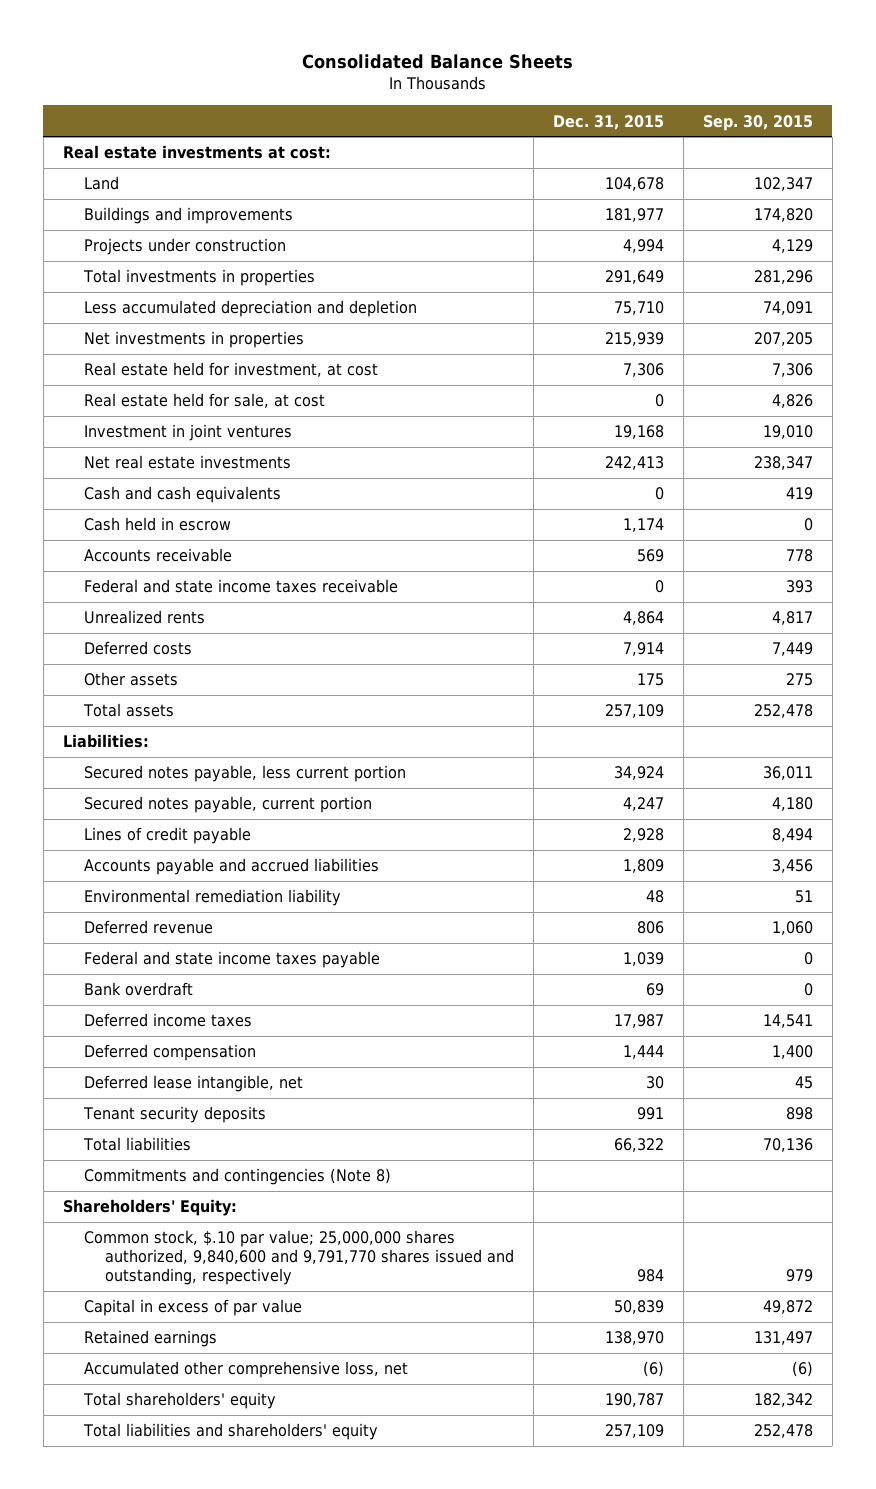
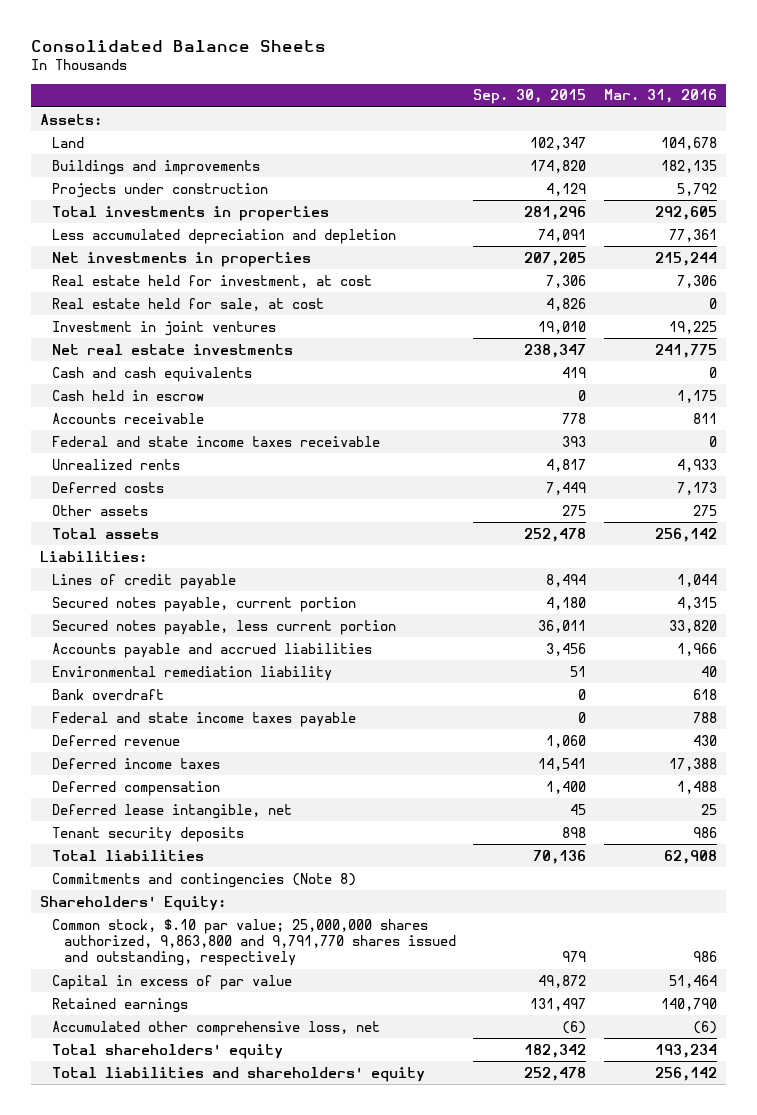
[552,114,664,130] Dec. 31, 2015 -> none
none -> [604,89,718,104] Mar. 31, 2016
[62,145,331,160] Real estate investments at cost: -> none
none -> [39,113,102,125] Assets:
[83,796,372,814] Secured notes payable, current portion -> [51,596,356,612] Secured notes payable, current portion
[83,765,406,783] Secured notes payable, less current portion -> [51,619,396,635] Secured notes payable, less current portion
[83,951,380,969] Federal and state income taxes payable -> [51,711,356,727] Federal and state income taxes payable
[83,920,213,935] Deferred revenue -> [51,734,180,746] Deferred revenue
[83,1230,514,1286] Common stock, $.10 par value; 25,000,000 shares authorized, 9,840,600 and 9,791,770 shares issued and outstanding, respectively -> [51,918,456,967] Common stock, $.10 par value; 25,000,000 shares authorized, 9,863,800 and 9,791,770 shares issued and outstanding, respectively

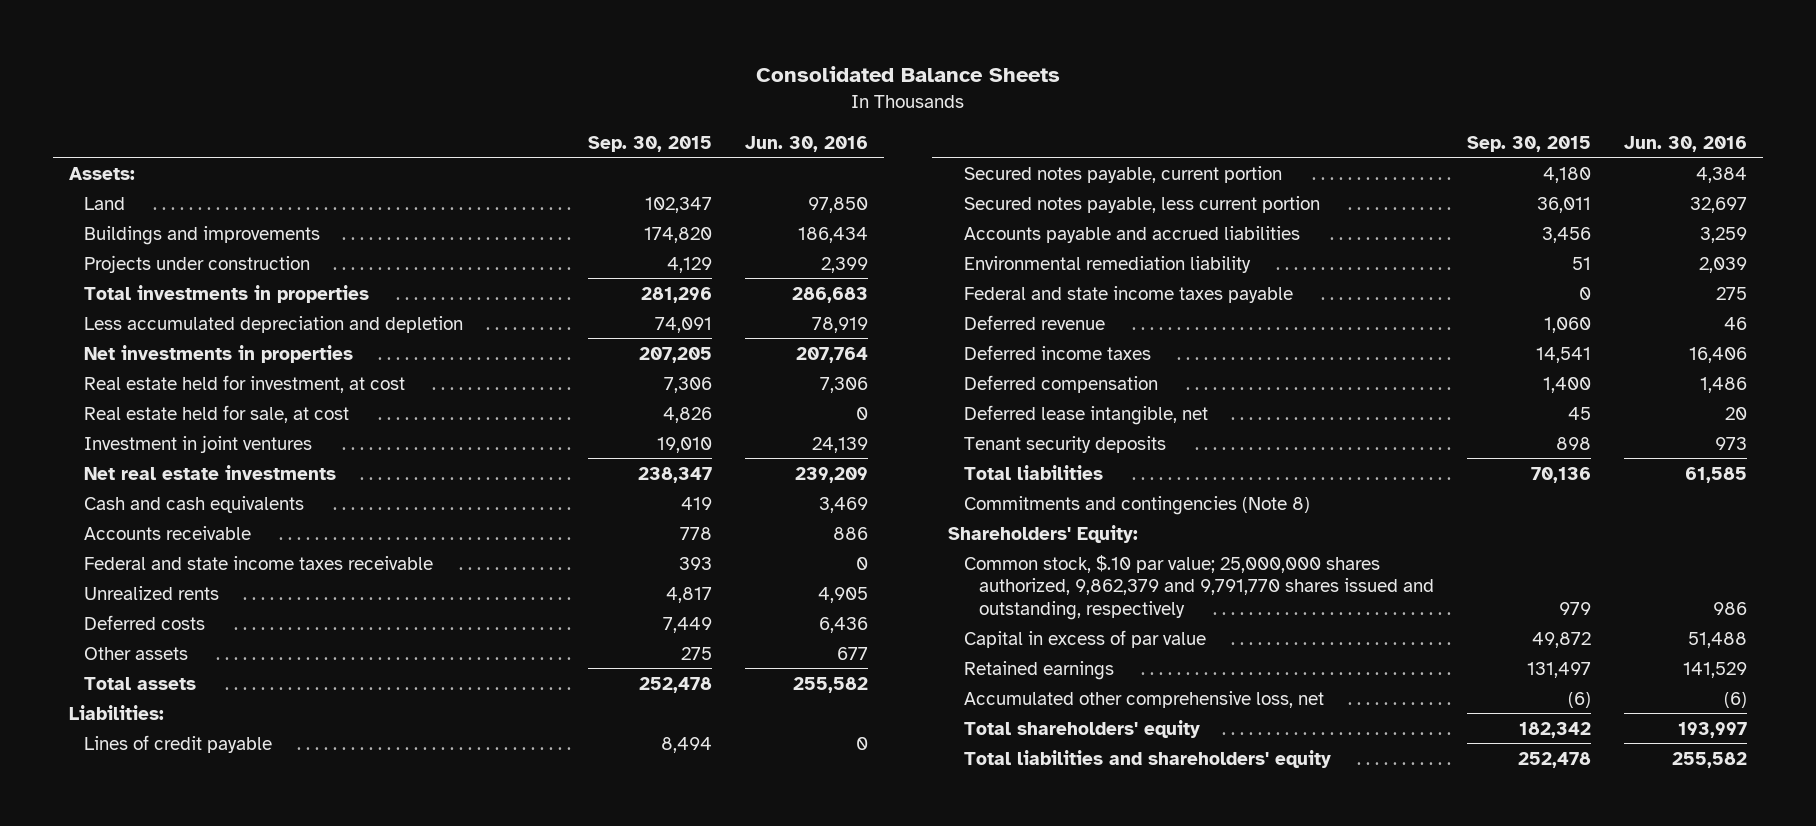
[604,89,718,104] Mar. 31, 2016 -> none
none -> [744,135,868,152] Jun. 30, 2016
[51,389,204,401] Cash held in escrow -> none
[51,688,164,700] Bank overdraft -> none
[51,918,456,967] Common stock, $.10 par value; 25,000,000 shares authorized, 9,863,800 and 9,791,770 shares issued and outstanding, respectively -> [963,554,1435,620] Common stock, $.10 par value; 25,000,000 shares authorized, 9,862,379 and 9,791,770 shares issued and outstanding, respectively

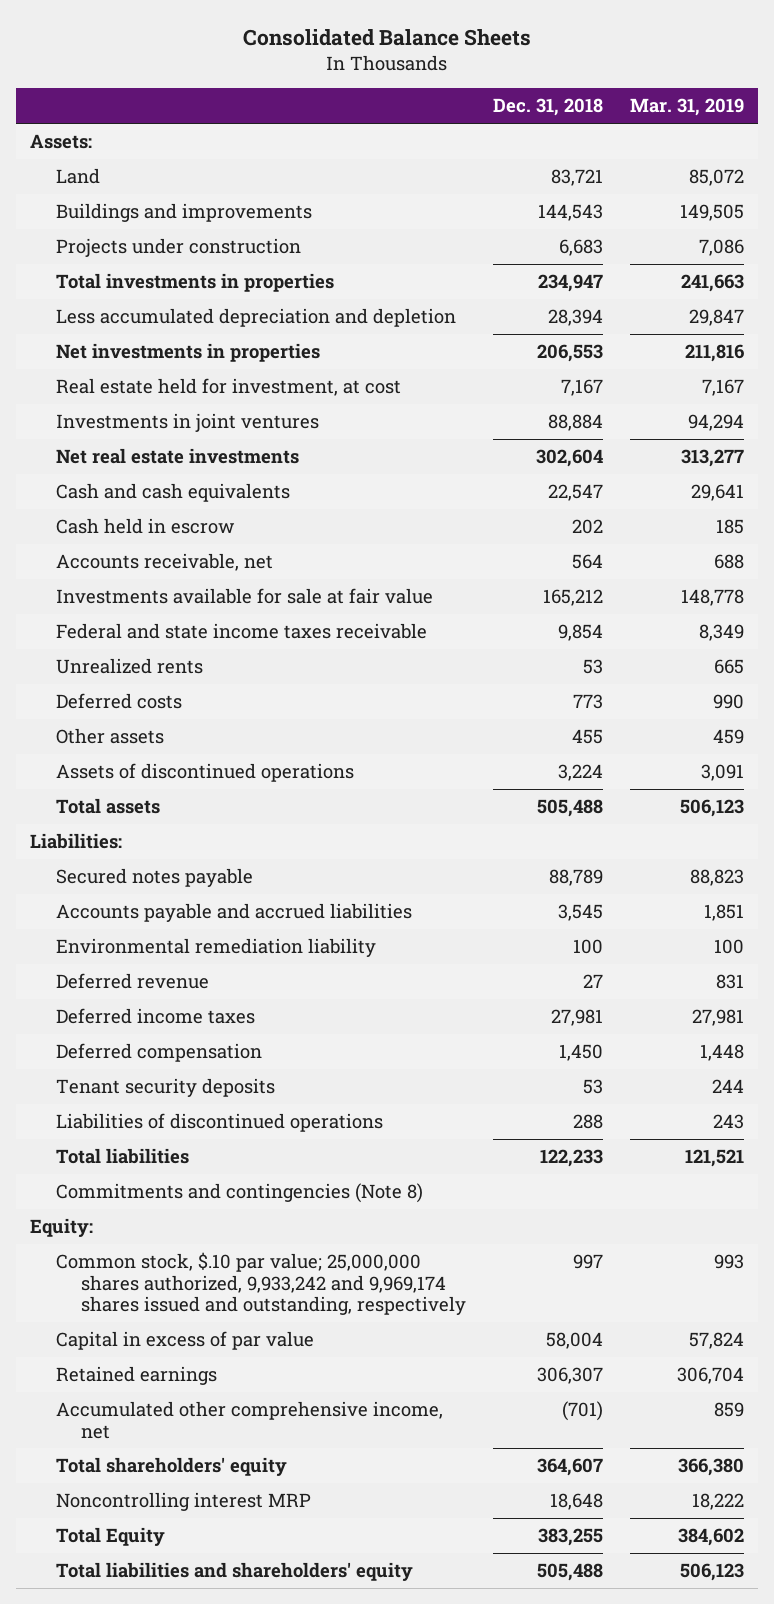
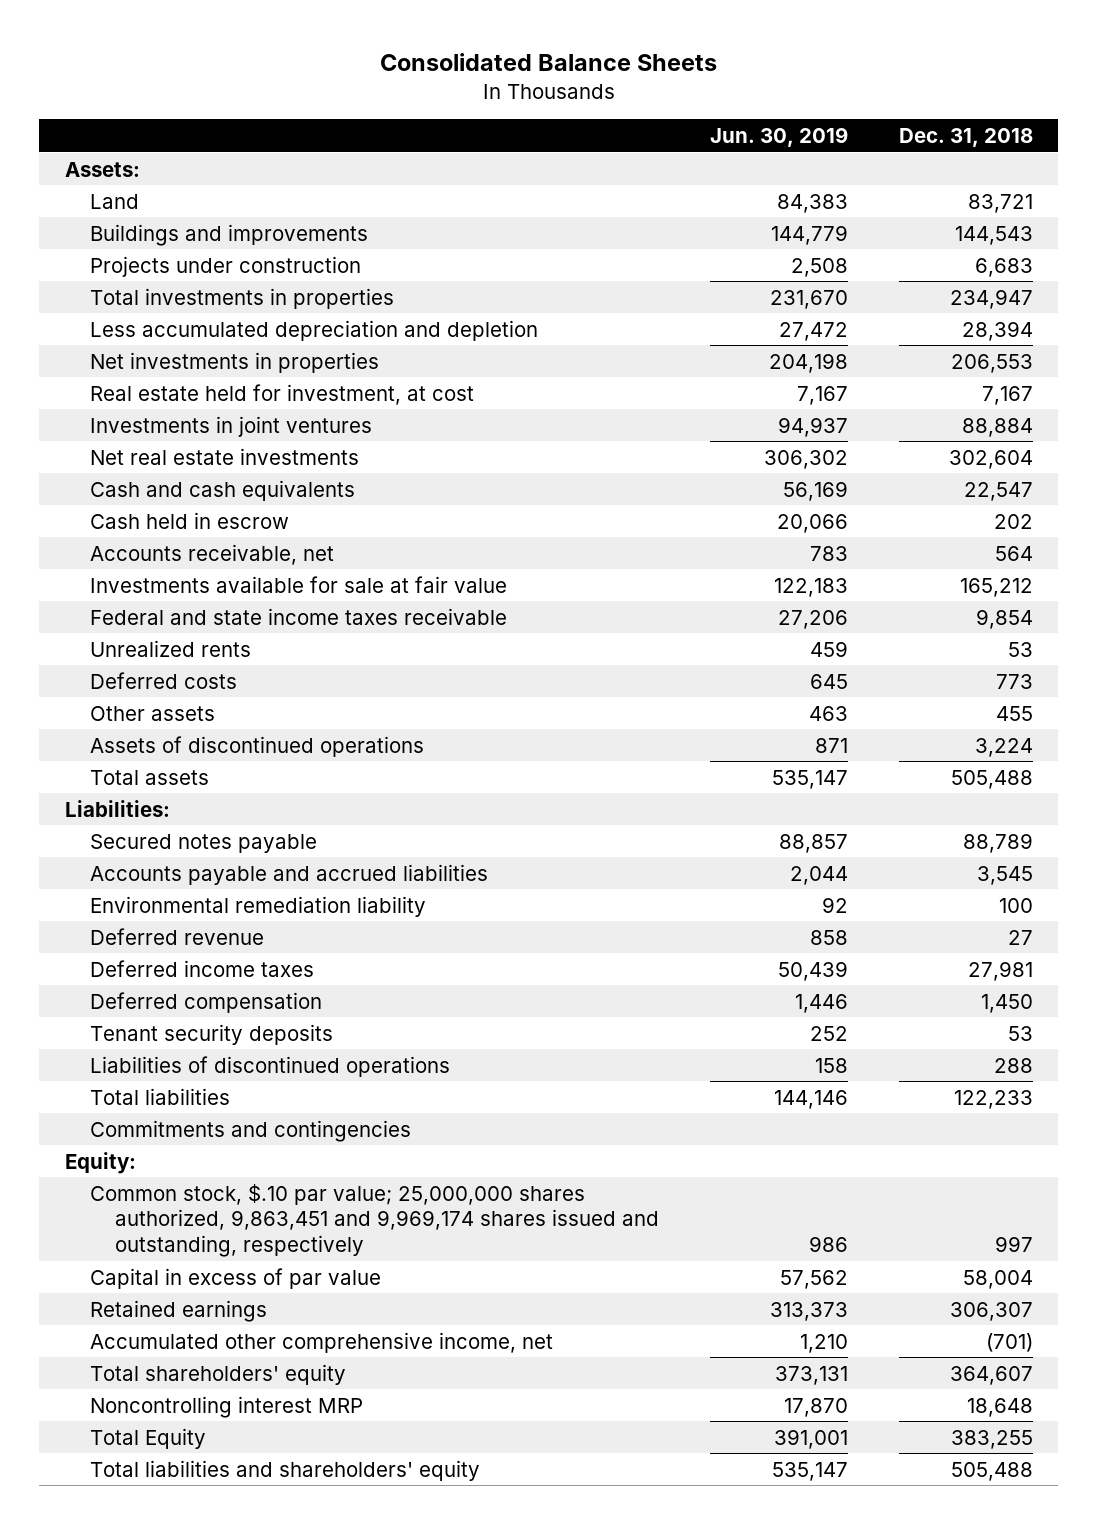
[630,98,745,117] Mar. 31, 2019 -> none
none -> [709,127,848,148] Jun. 30, 2019
[55,1183,423,1204] Commitments and contingencies (Note 8) -> [89,1119,411,1142] Commitments and contingencies
[55,1252,467,1315] Common stock, $.10 par value; 25,000,000 shares authorized, 9,933,242 and 9,969,174 shares issued and outstanding, respectively -> [89,1183,660,1258] Common stock, $.10 par value; 25,000,000 shares authorized, 9,863,451 and 9,969,174 shares issued and outstanding, respectively

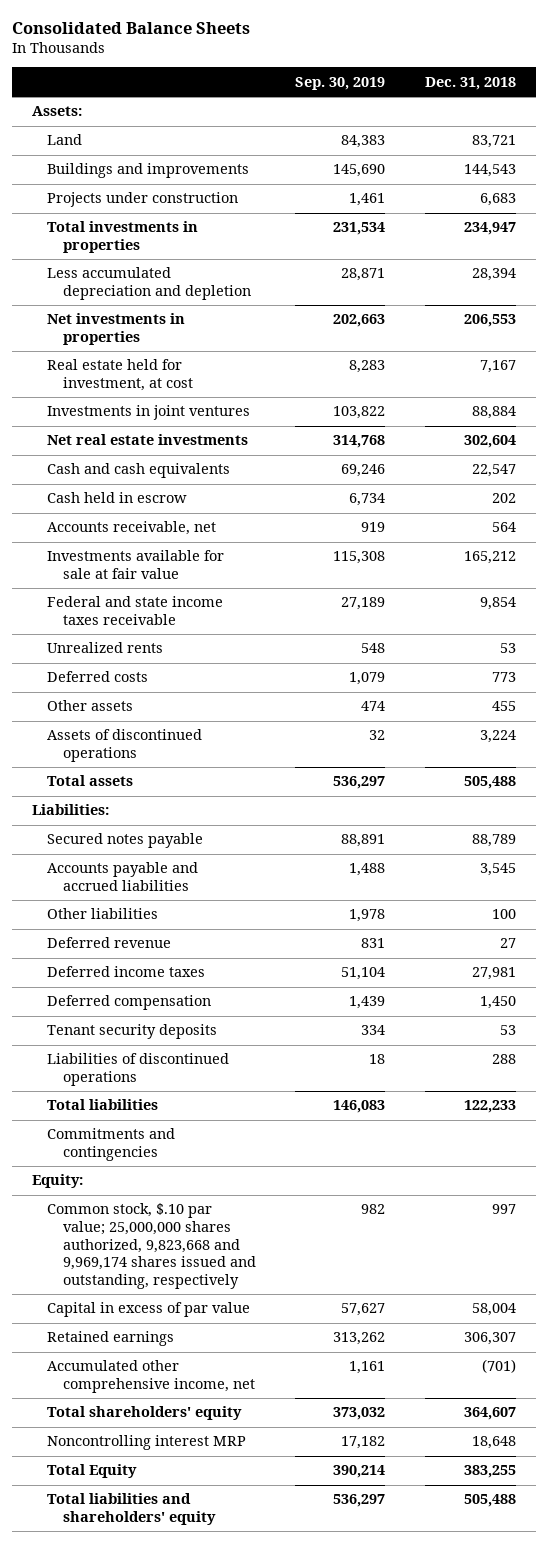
[709,127,848,148] Jun. 30, 2019 -> none
none -> [295,76,386,90] Sep. 30, 2019
[89,895,426,917] Environmental remediation liability -> none
none -> [47,908,159,920] Other liabilities
[89,1183,660,1258] Common stock, $.10 par value; 25,000,000 shares authorized, 9,863,451 and 9,969,174 shares issued and outstanding, respectively -> [47,1203,256,1289] Common stock, $.10 par value; 25,000,000 shares authorized, 9,823,668 and 9,969,174 shares issued and outstanding, respectively

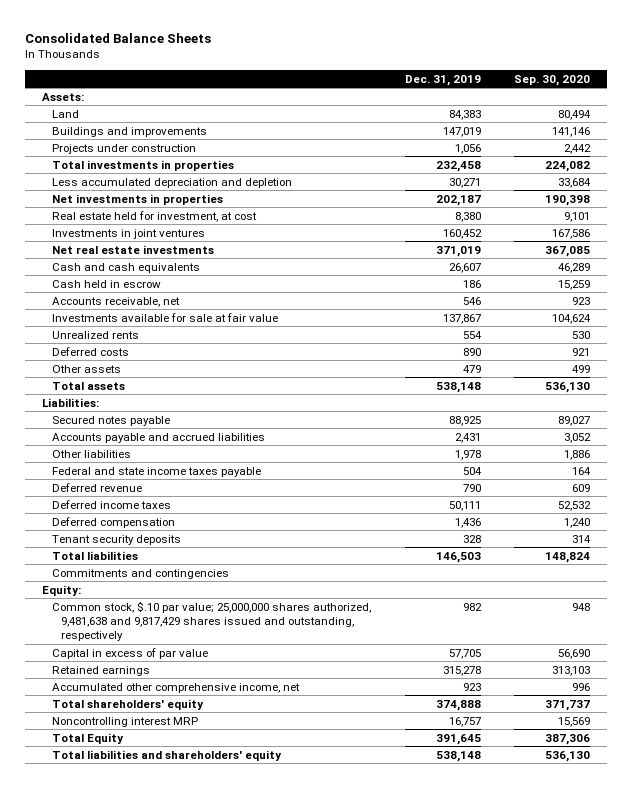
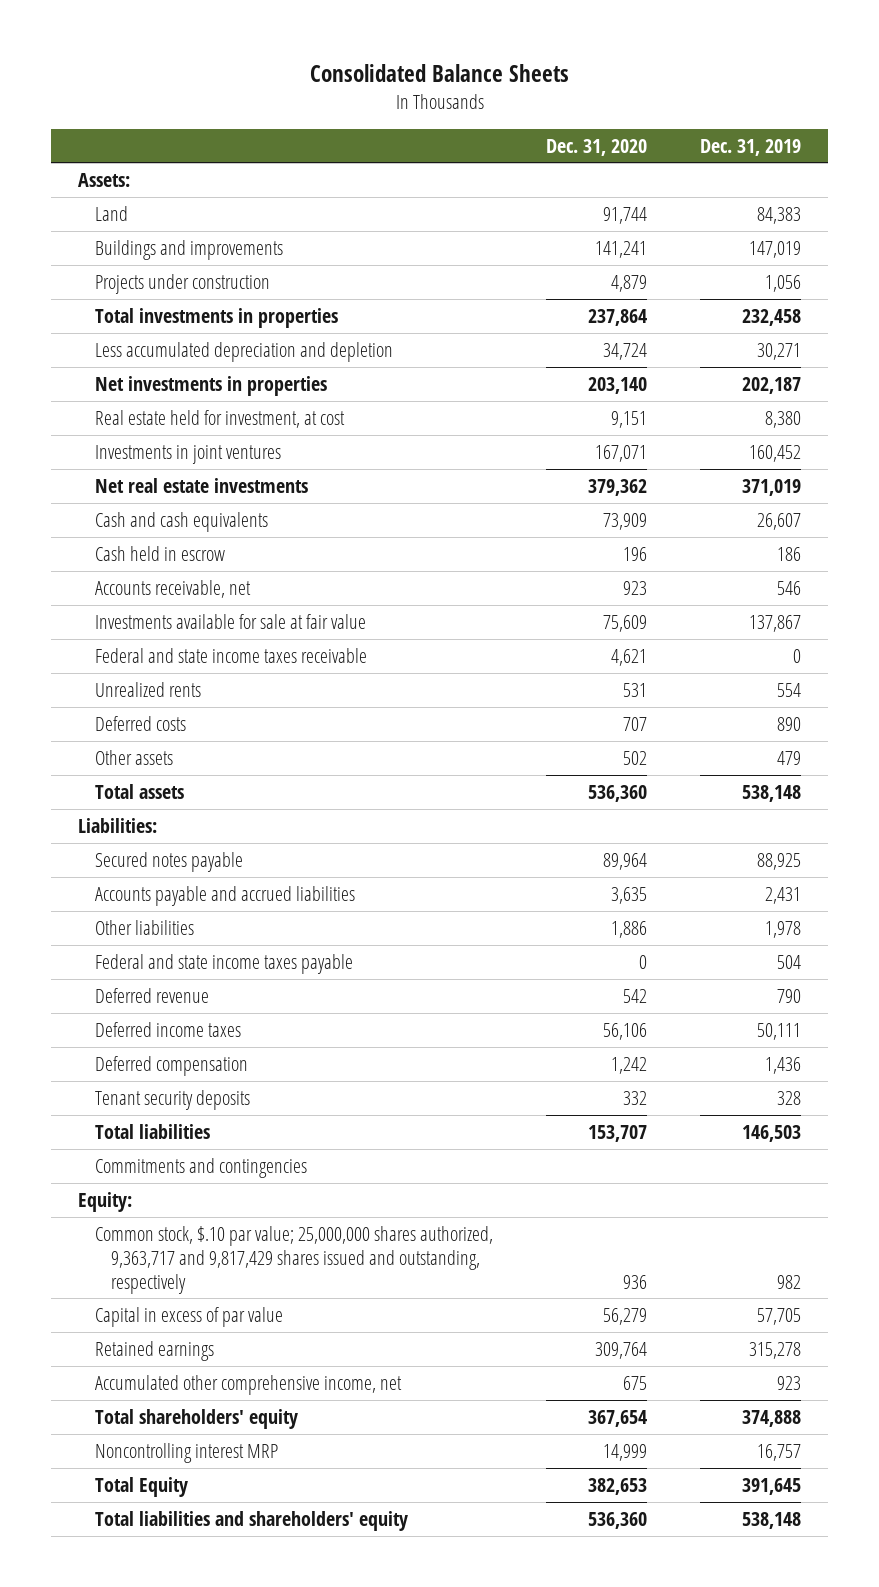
[514,74,591,86] Sep. 30, 2020 -> none
none -> [546,138,648,156] Dec. 31, 2020
none -> [94,647,367,663] Federal and state income taxes receivable
[51,600,371,642] Common stock, $.10 par value; 25,000,000 shares authorized, 9,481,638 and 9,817,429 shares issued and outstanding, respectively -> [94,1225,493,1294] Common stock, $.10 par value; 25,000,000 shares authorized, 9,363,717 and 9,817,429 shares issued and outstanding, respectively

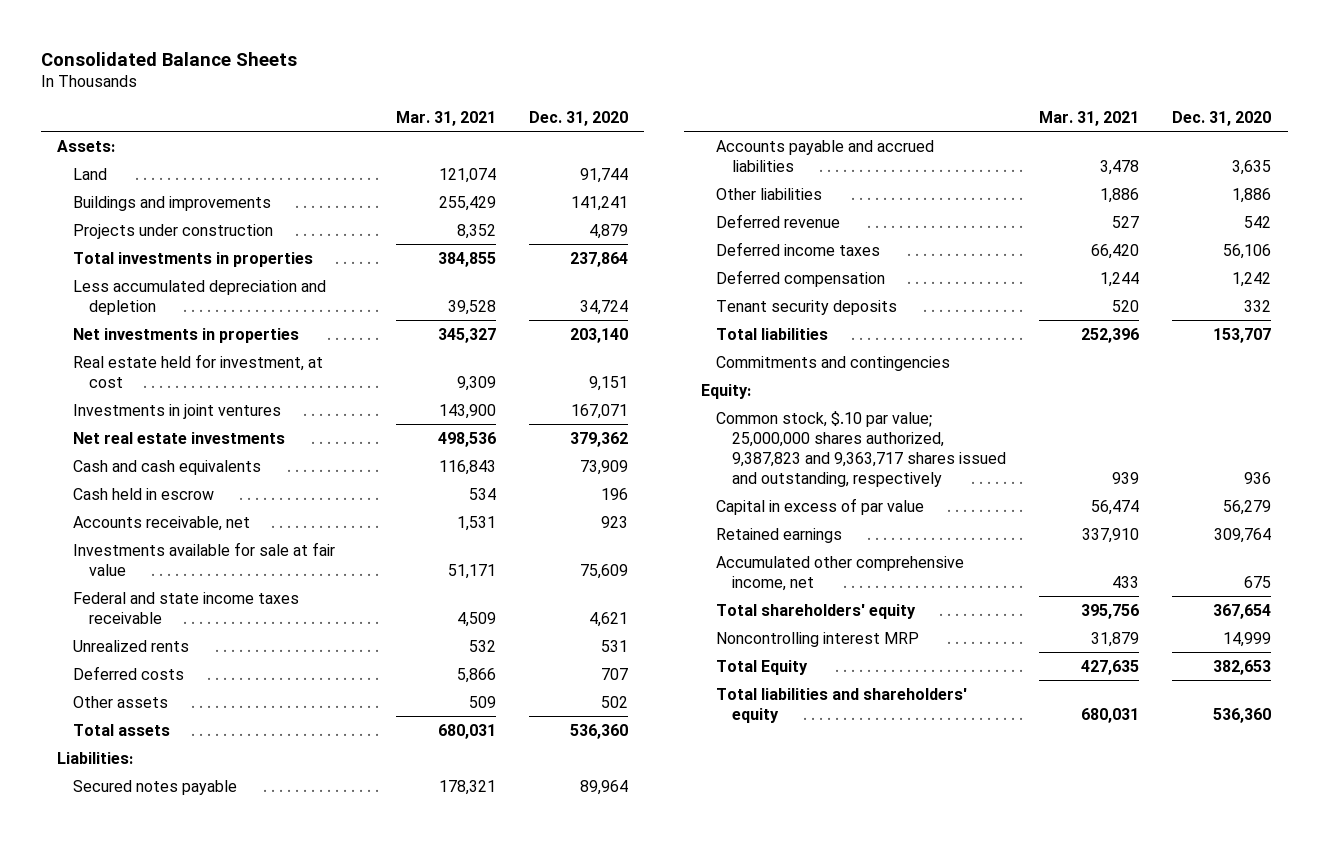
[700,138,802,156] Dec. 31, 2019 -> none
none -> [395,110,496,126] Mar. 31, 2021
[94,953,353,974] Federal and state income taxes payable -> none
[94,1225,493,1294] Common stock, $.10 par value; 25,000,000 shares authorized, 9,363,717 and 9,817,429 shares issued and outstanding, respectively -> [716,410,1007,487] Common stock, $.10 par value; 25,000,000 shares authorized, 9,387,823 and 9,363,717 shares issued and outstanding, respectively

